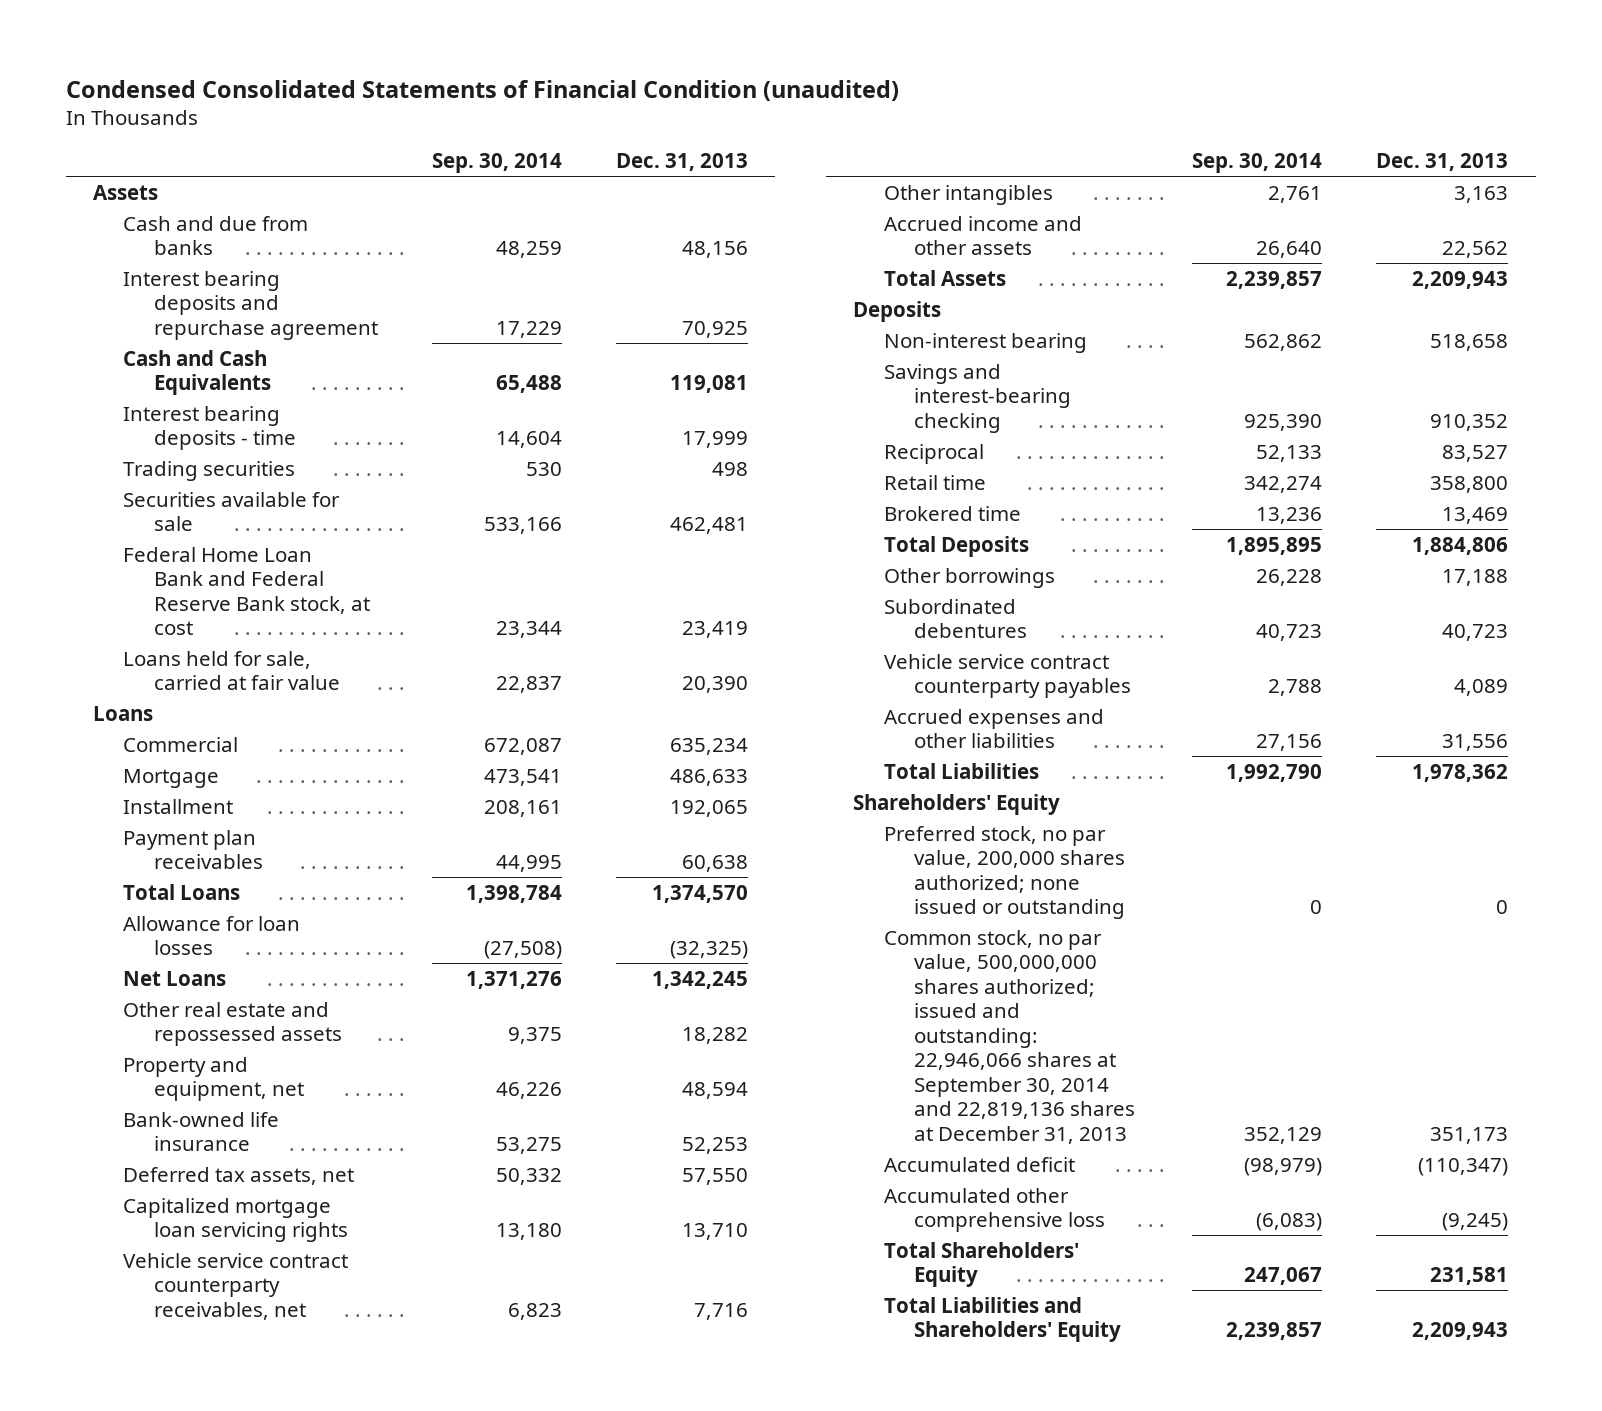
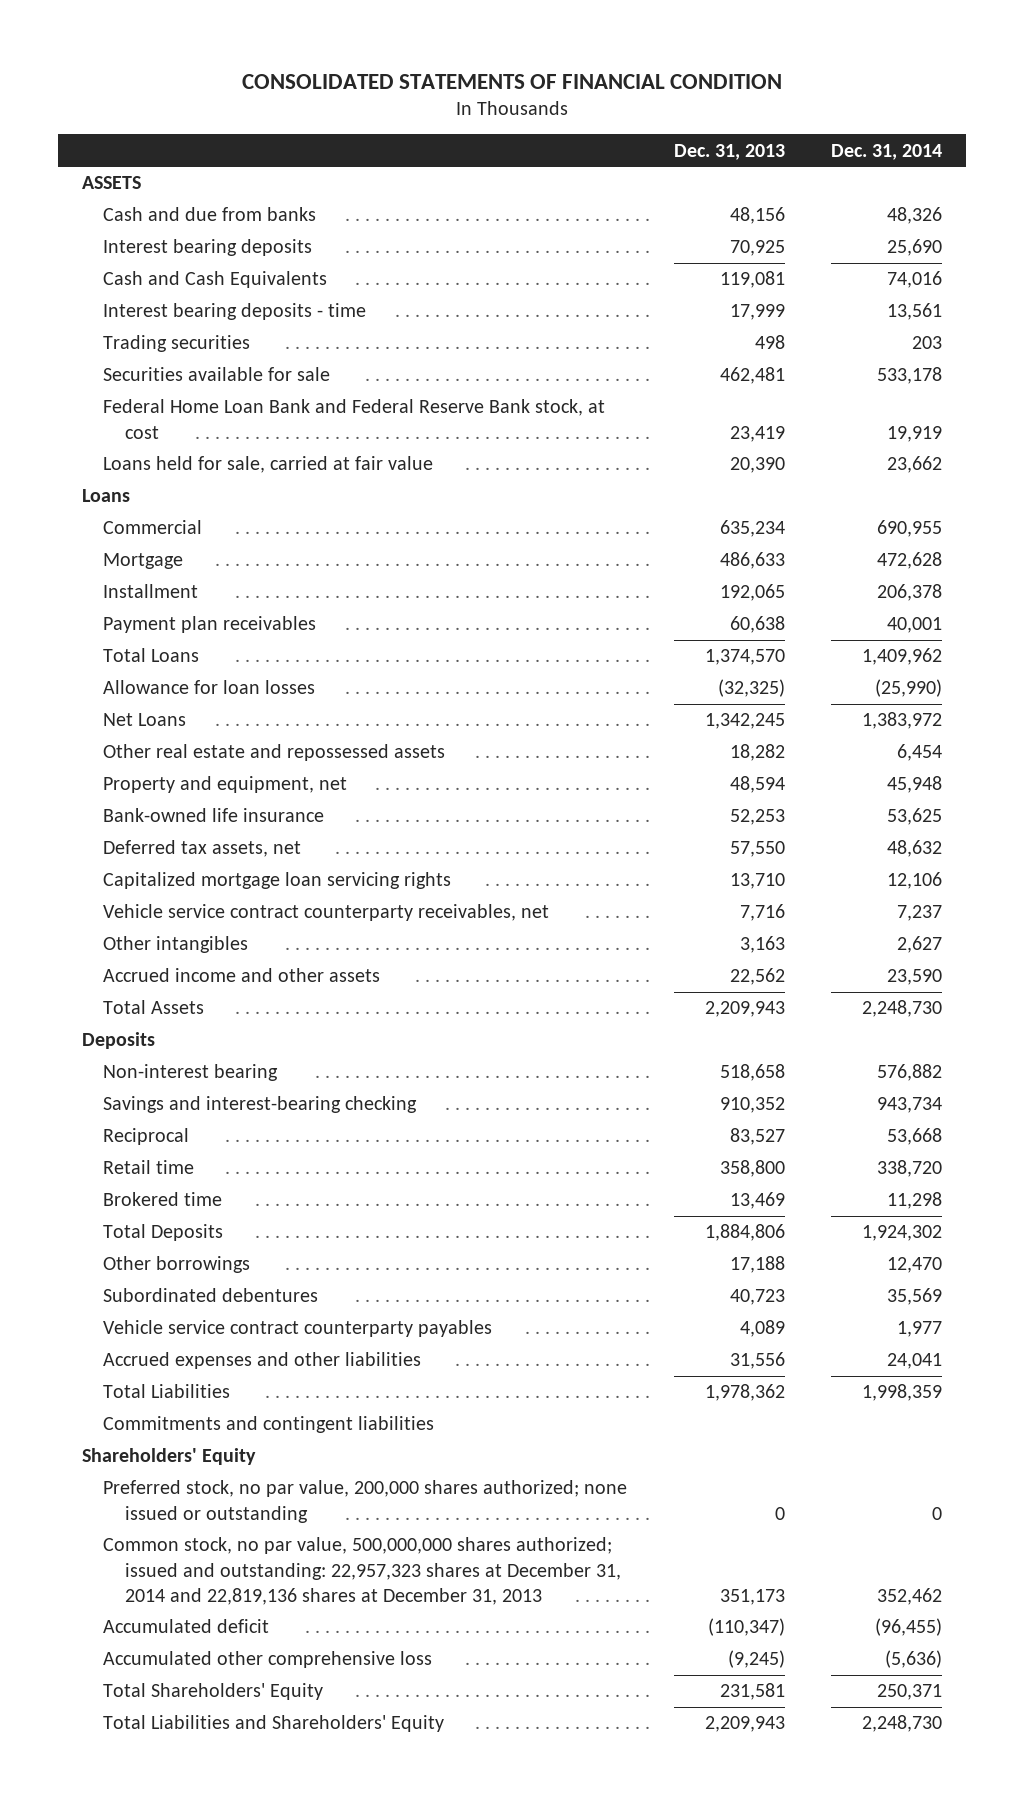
[66,79,900,101] Condensed Consolidated Statements of Financial Condition (unaudited) -> [242,73,783,89] CONSOLIDATED STATEMENTS OF FINANCIAL CONDITION
[431,153,562,174] Sep. 30, 2014 -> none
none -> [831,143,943,160] Dec. 31, 2014
[93,184,159,200] Assets -> [81,176,141,190] ASSETS
[123,270,378,340] Interest bearing deposits and repurchase agreement -> [103,239,313,257] Interest bearing deposits
none -> [103,1416,435,1434] Commitments and contingent liabilities
[883,929,1135,1144] Common stock, no par value, 500,000,000 shares authorized; issued and outstanding: 22,946,066 shares at September 30, 2014 and 22,819,136 shares at December 31, 2013 -> [103,1537,621,1605] Common stock, no par value, 500,000,000 shares authorized; issued and outstanding: 22,957,323 shares at December 31, 2014 and 22,819,136 shares at December 31, 2013

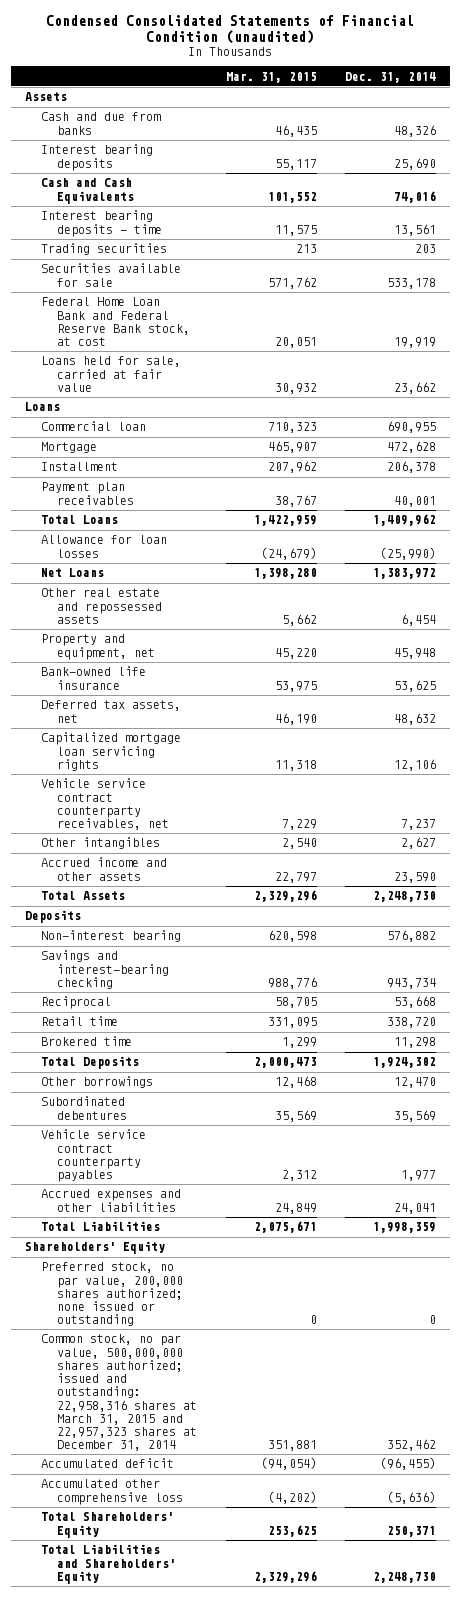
[242,73,783,89] CONSOLIDATED STATEMENTS OF FINANCIAL CONDITION -> [46,15,415,45] Condensed Consolidated Statements of Financial Condition (unaudited)
[673,143,785,160] Dec. 31, 2013 -> none
none -> [225,71,317,83] Mar. 31, 2015
[81,176,141,190] ASSETS -> [24,92,67,102] Assets
[103,520,203,535] Commercial -> [40,421,146,432] Commercial loan
[103,1416,435,1434] Commitments and contingent liabilities -> none
[103,1537,621,1605] Common stock, no par value, 500,000,000 shares authorized; issued and outstanding: 22,957,323 shares at December 31, 2014 and 22,819,136 shares at December 31, 2013 -> [40,1334,198,1452] Common stock, no par value, 500,000,000 shares authorized; issued and outstanding: 22,958,316 shares at March 31, 2015 and 22,957,323 shares at December 31, 2014

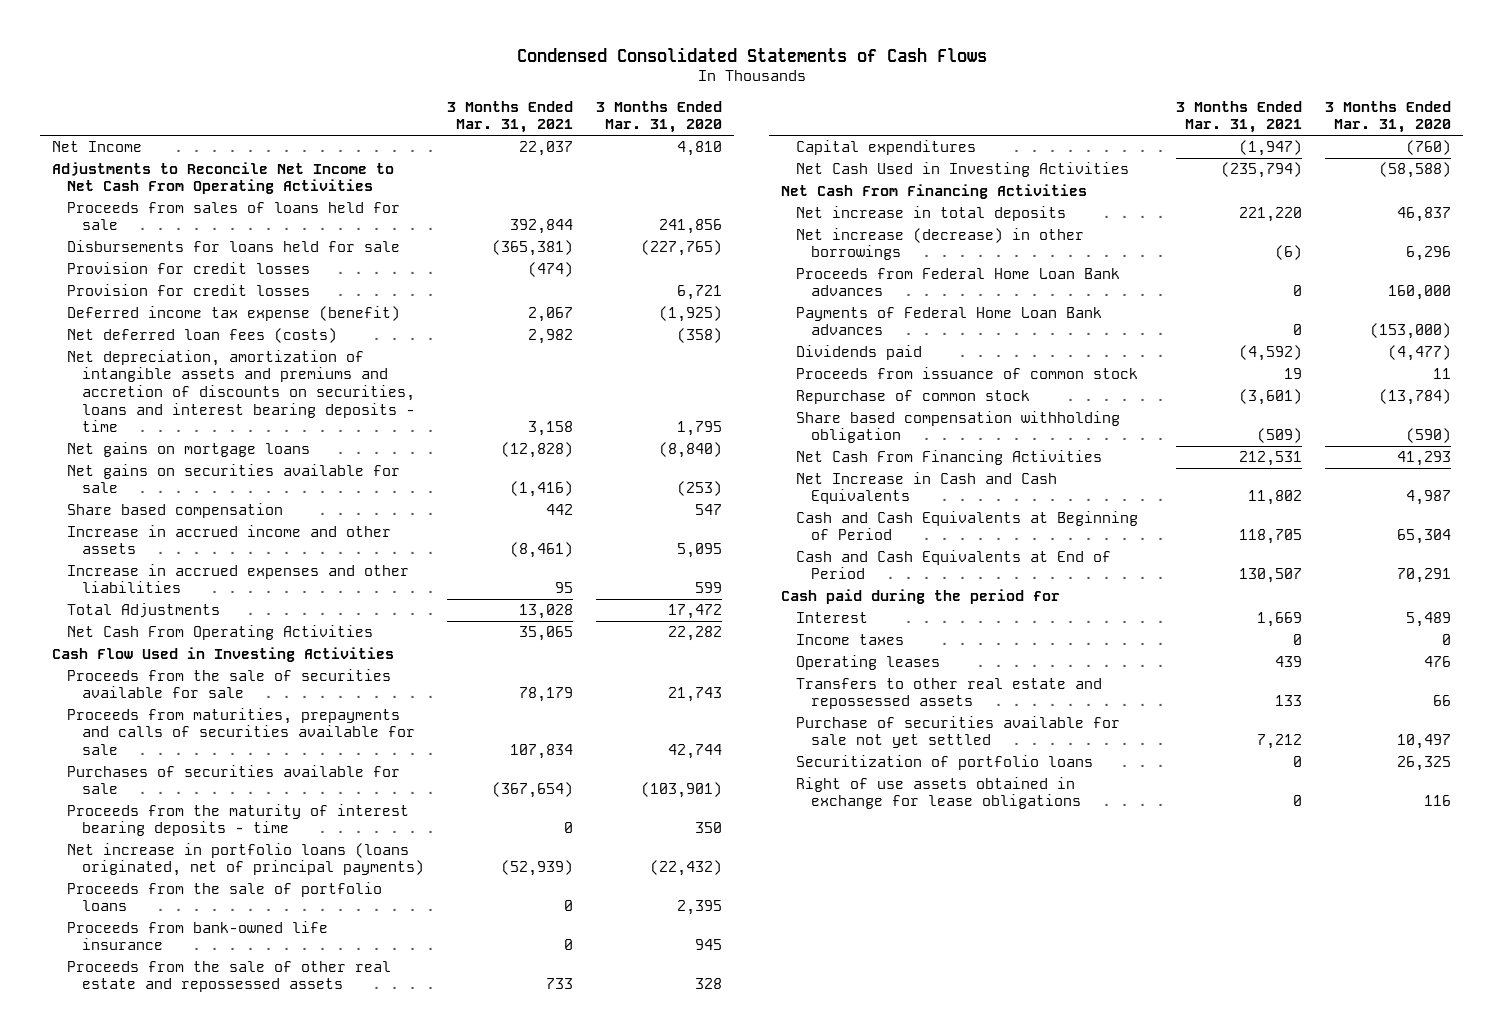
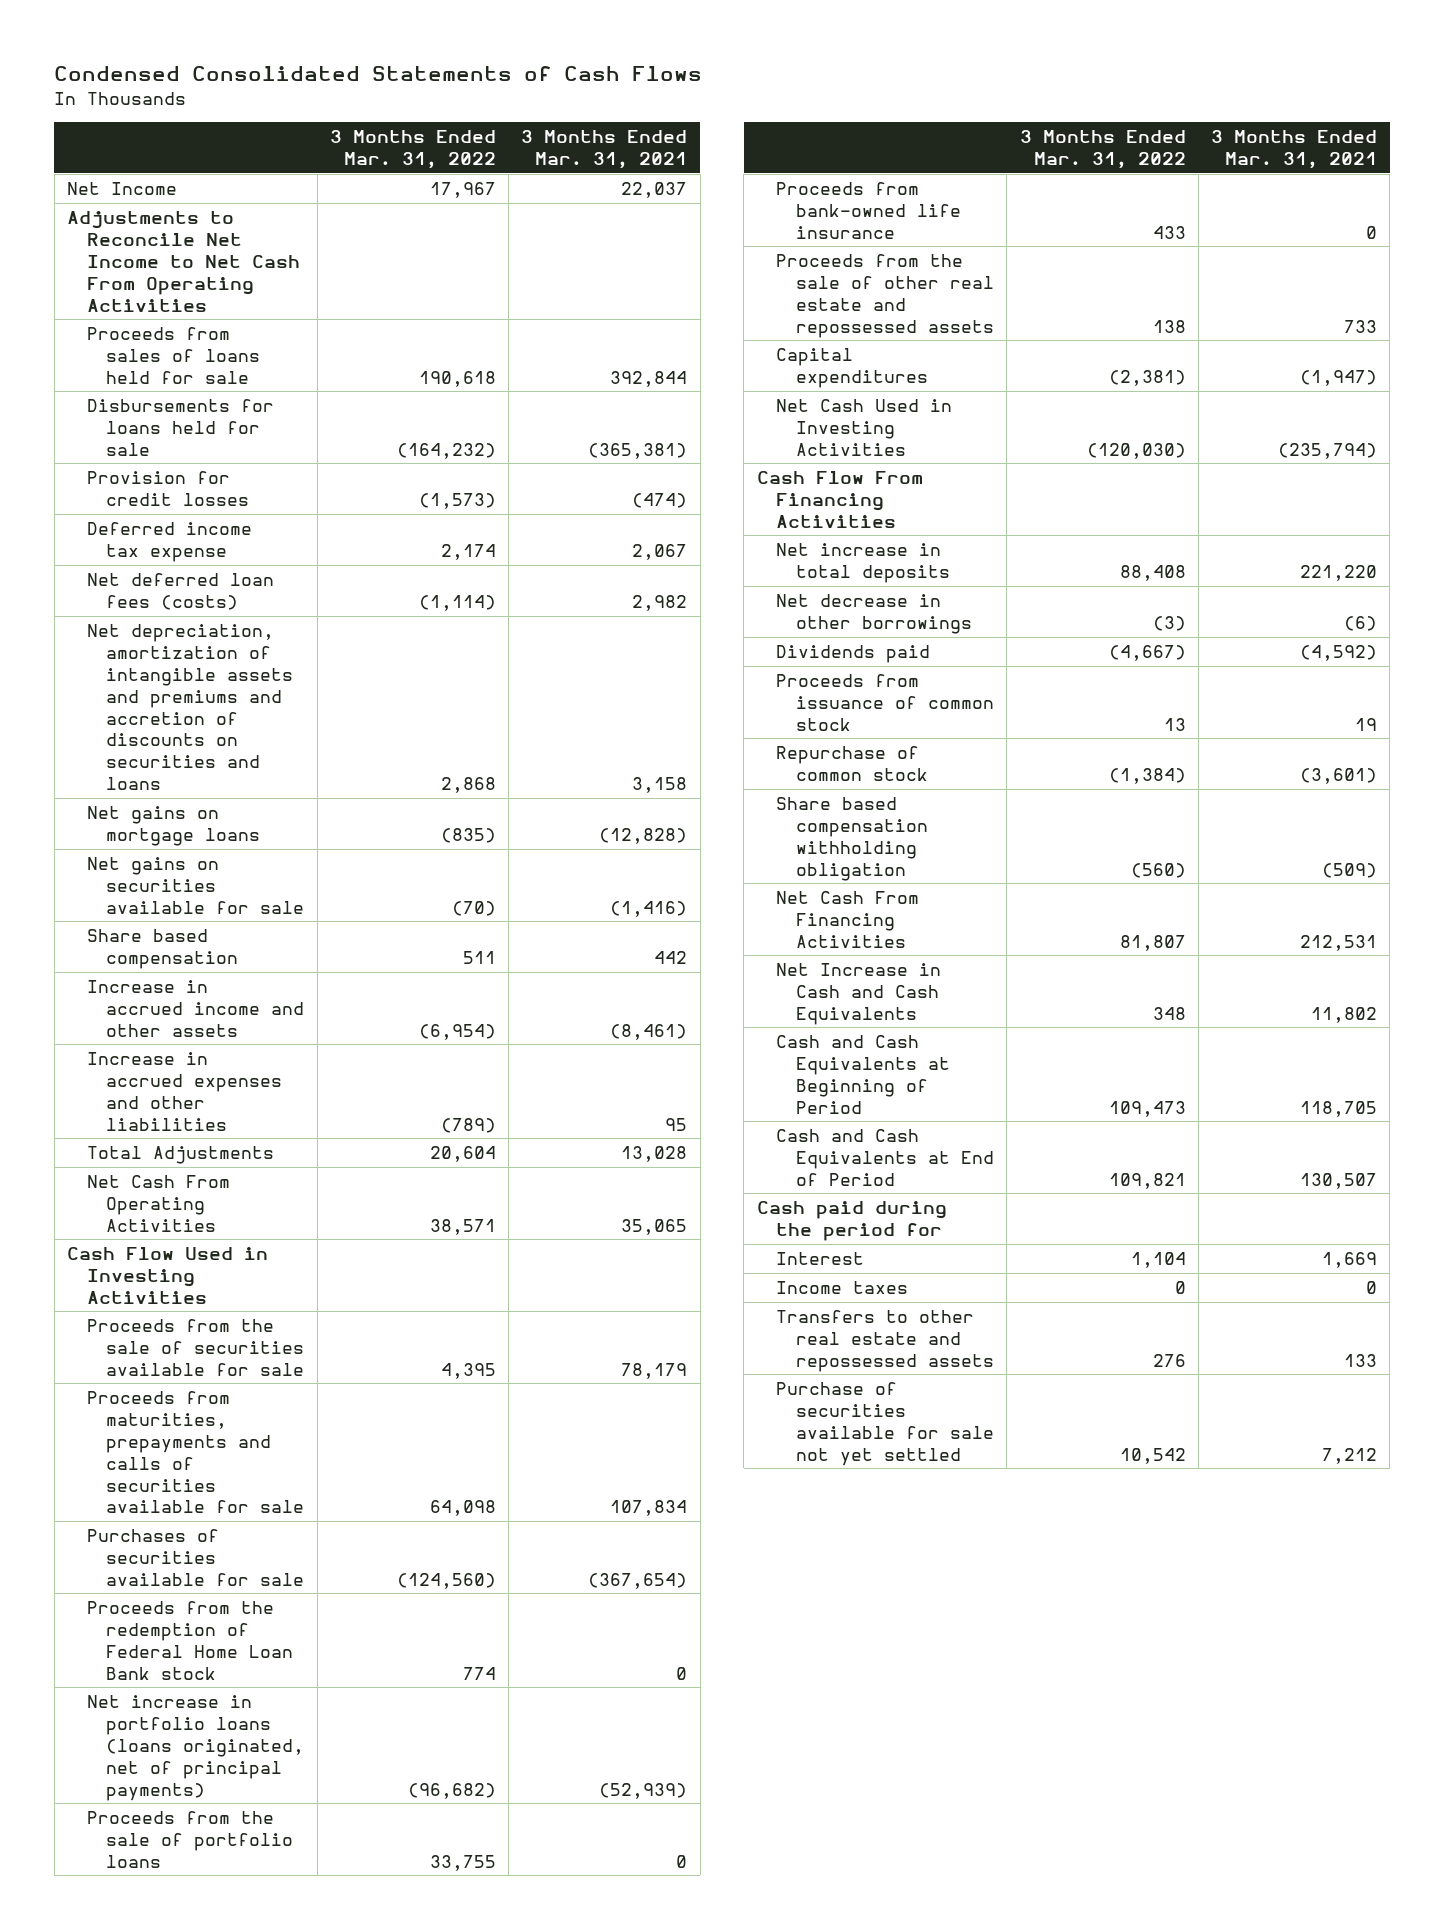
[596,100,723,134] 3 Months Ended Mar. 31, 2020 -> none
none -> [329,130,496,170] 3 Months Ended Mar. 31, 2022
[66,283,310,296] Provision for credit losses -> none
[66,305,400,321] Deferred income tax expense (benefit) -> [86,521,252,562] Deferred income tax expense
[66,349,415,433] Net depreciation, amortization of intangible assets and premiums and accretion of discounts on securities, loans and interest bearing deposits - time -> [86,623,294,791] Net depreciation, amortization of intangible assets and premiums and accretion of discounts on securities and loans
[66,803,409,837] Proceeds from the maturity of interest bearing deposits - time -> none
none -> [86,1600,294,1680] Proceeds from the redemption of Federal Home Loan Bank stock
[780,183,1087,199] Net Cash From Financing Activities -> [756,470,923,528] Cash Flow From Financing Activities
[796,267,1121,297] Proceeds from Federal Home Loan Bank advances -> none
[796,306,1103,336] Payments of Federal Home Loan Bank advances -> none
[796,227,1085,261] Net increase (decrease) in other borrowings -> [776,593,973,634] Net decrease in other borrowings
[796,654,941,670] Operating leases -> none
[796,754,1094,770] Securitization of portfolio loans -> none
[796,776,1082,810] Right of use assets obtained in exchange for lease obligations -> none

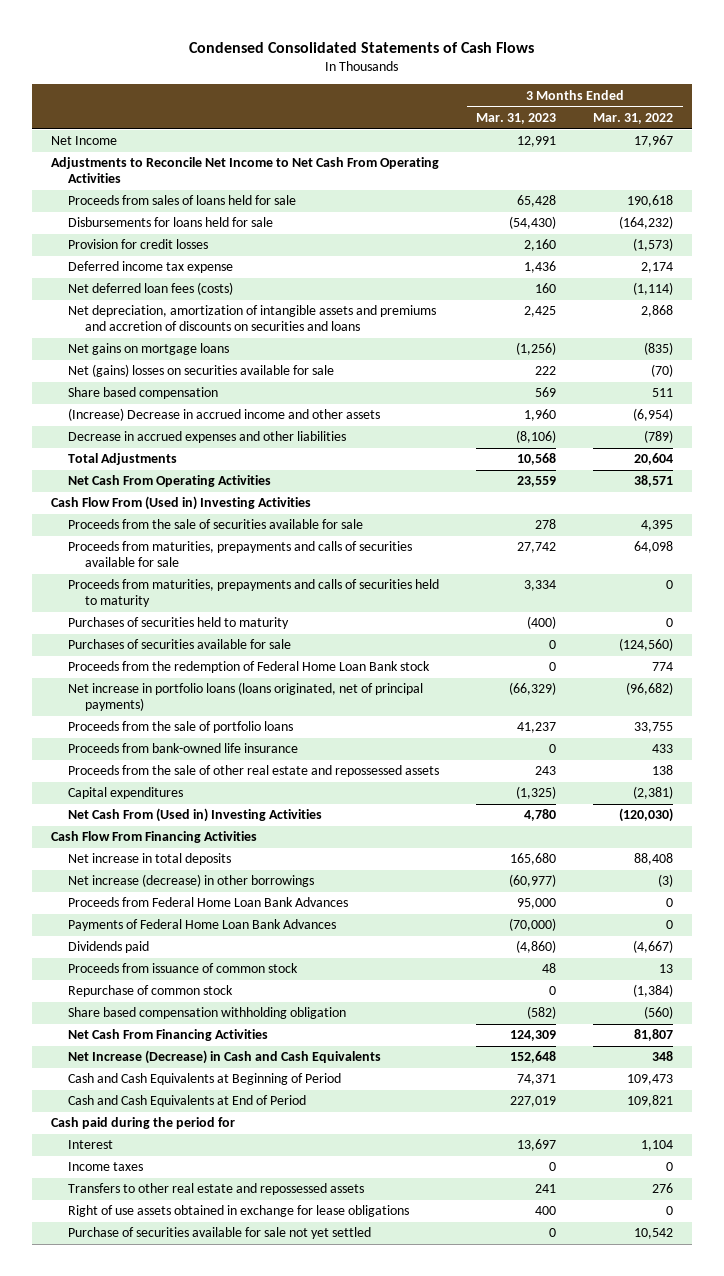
[521,130,688,170] 3 Months Ended Mar. 31, 2021 -> none
none -> [476,113,557,125] Mar. 31, 2023
[86,856,305,914] Net gains on securities available for sale -> [68,364,335,378] Net (gains) losses on securities available for sale
[86,979,305,1037] Increase in accrued income and other assets -> [68,408,381,422] (Increase) Decrease in accrued income and other assets
[86,1051,283,1131] Increase in accrued expenses and other liabilities -> [68,431,347,444] Decrease in accrued expenses and other liabilities
[66,1246,268,1304] Cash Flow Used in Investing Activities -> [50,496,311,511] Cash Flow From (Used in) Investing Activities
none -> [68,579,440,608] Proceeds from maturities, prepayments and calls of securities held to maturity
none -> [68,617,290,630] Purchases of securities held to maturity
[776,398,953,456] Net Cash Used in Investing Activities -> [68,808,323,823] Net Cash From (Used in) Investing Activities
[776,593,973,634] Net decrease in other borrowings -> [68,874,315,888] Net increase (decrease) in other borrowings
none -> [68,897,349,908] Proceeds from Federal Home Loan Bank Advances
none -> [68,919,337,932] Payments of Federal Home Loan Bank Advances
[776,962,942,1025] Net Increase in Cash and Cash Equivalents -> [68,1050,382,1065] Net Increase (Decrease) in Cash and Cash Equivalents
none -> [68,1205,410,1218] Right of use assets obtained in exchange for lease obligations

